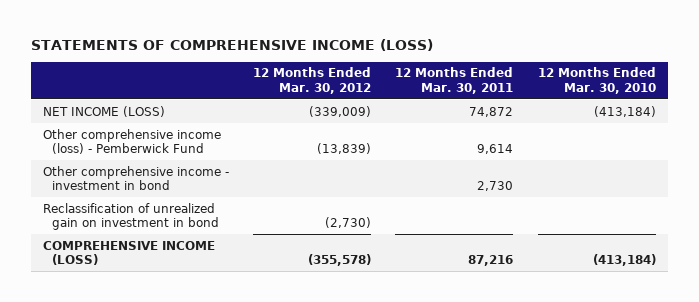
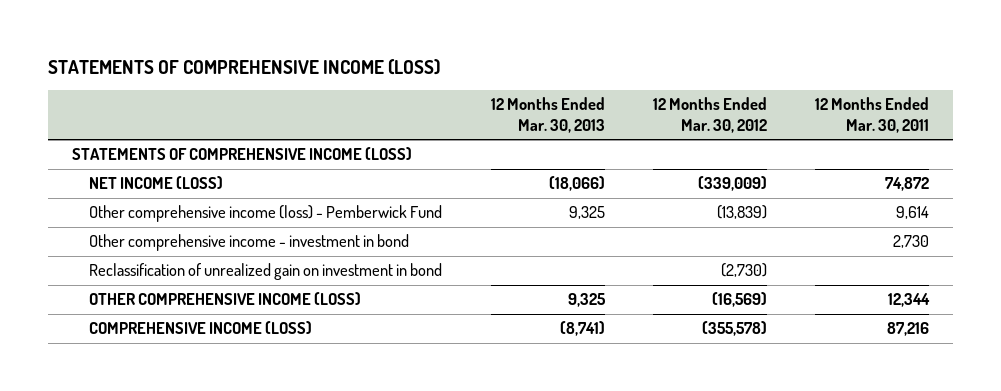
[537,67,656,94] 12 Months Ended Mar. 30, 2010 -> none
none -> [490,97,605,133] 12 Months Ended Mar. 30, 2013
none -> [72,147,413,161] STATEMENTS OF COMPREHENSIVE INCOME (LOSS)
none -> [89,292,362,306] OTHER COMPREHENSIVE INCOME (LOSS)

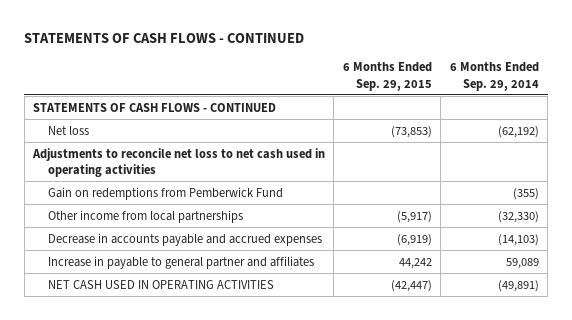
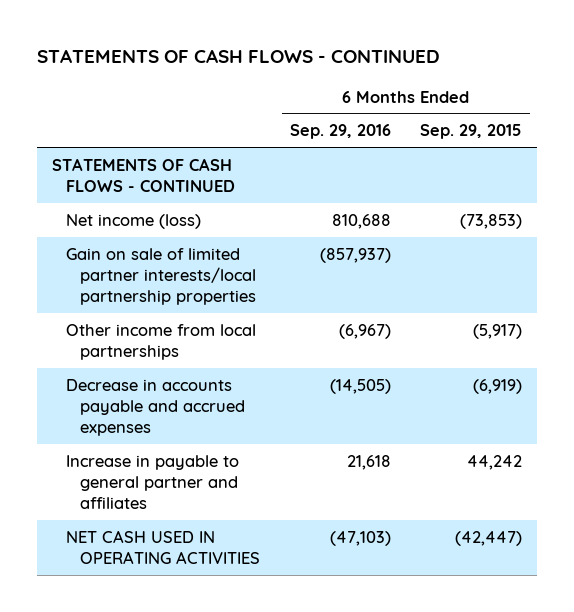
[449,62,539,91] 6 Months Ended Sep. 29, 2014 -> none
none -> [289,124,391,140] Sep. 29, 2016
[32,147,326,177] Adjustments to reconcile net loss to net cash used in operating activities -> none
[48,186,284,200] Gain on redemptions from Pemberwick Fund -> none
[48,125,90,135] Net loss -> [66,213,202,229] Net income (loss)
none -> [66,247,257,306] Gain on sale of limited partner interests/local partnership properties

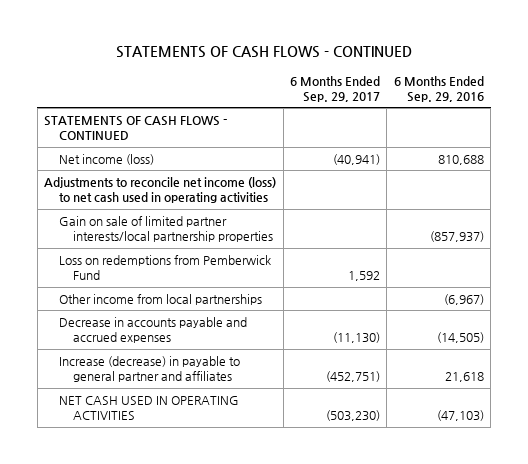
[420,124,523,140] Sep. 29, 2015 -> none
none -> [290,75,381,102] 6 Months Ended Sep. 29, 2017
none -> [44,176,277,204] Adjustments to reconcile net income (loss) to net cash used in operating activities
none -> [58,254,271,281] Loss on redemptions from Pemberwick Fund
[66,454,240,510] Increase in payable to general partner and affiliates -> [58,355,240,383] Increase (decrease) in payable to general partner and affiliates

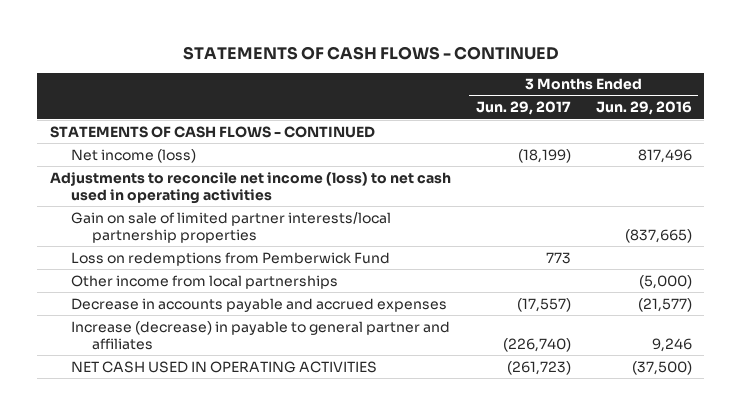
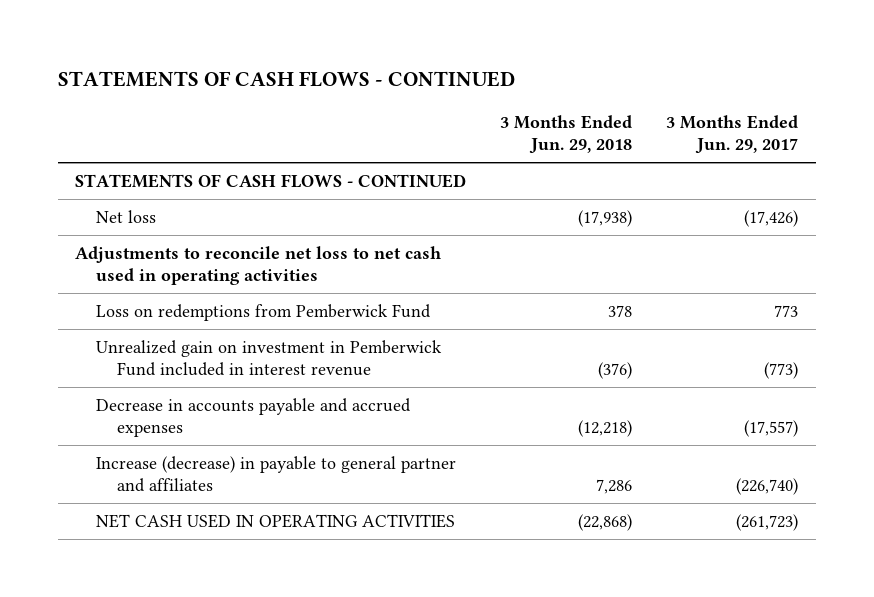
[595,101,692,116] Jun. 29, 2016 -> none
none -> [500,115,633,155] 3 Months Ended Jun. 29, 2018
[70,211,391,244] Gain on sale of limited partner interests/local partnership properties -> none
[70,148,196,163] Net income (loss) -> [96,209,157,223] Net loss
[517,148,571,163] (18,199) -> [744,209,799,227] (17,426)
[49,171,451,205] Adjustments to reconcile net income (loss) to net cash used in operating activities -> [75,245,442,285] Adjustments to reconcile net loss to net cash used in operating activities
[70,274,338,289] Other income from local partnerships -> none
none -> [96,339,443,376] Unrealized gain on investment in Pemberwick Fund included in interest revenue

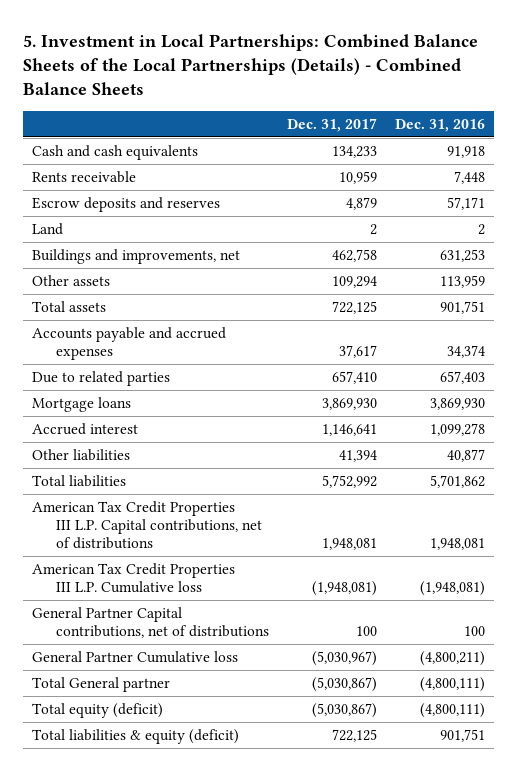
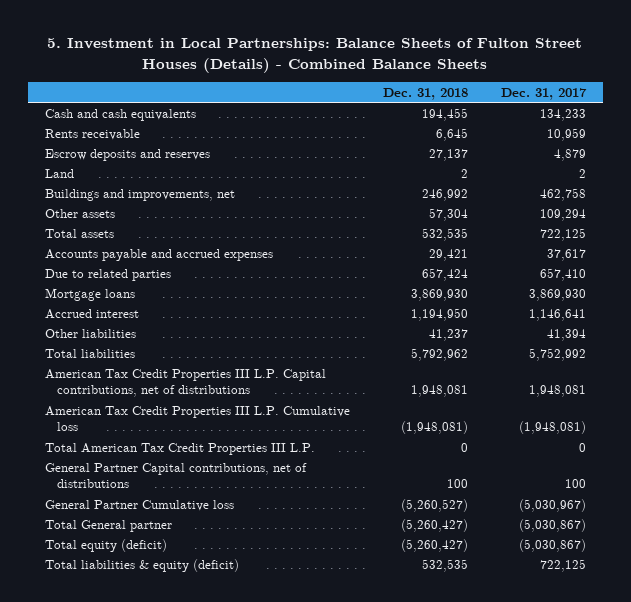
[22,34,478,96] 5. Investment in Local Partnerships: Combined Balance Sheets of the Local Partnerships (Details) - Combined Balance Sheets -> [47,38,583,73] 5. Investment in Local Partnerships: Balance Sheets of Fulton Street Houses (Details) - Combined Balance Sheets
[395,118,486,132] Dec. 31, 2016 -> none
none -> [382,87,468,100] Dec. 31, 2018
none -> [44,442,315,455] Total American Tax Credit Properties III L.P.

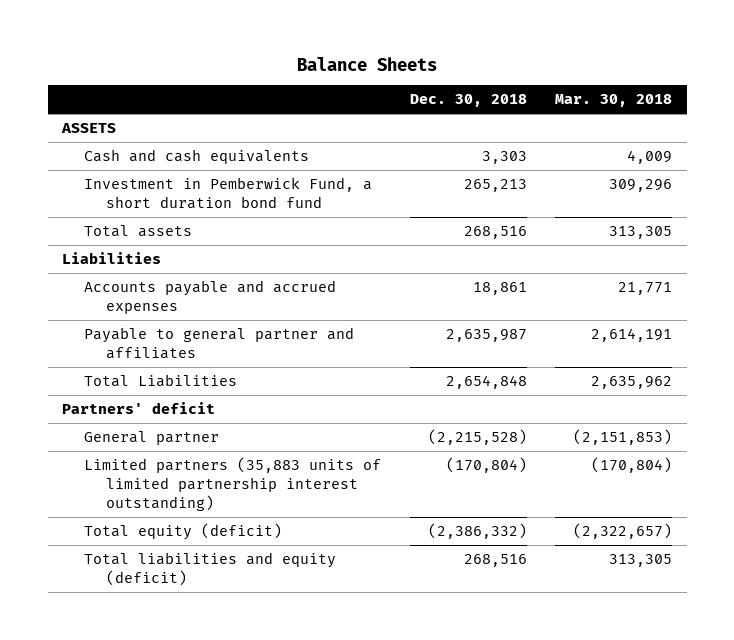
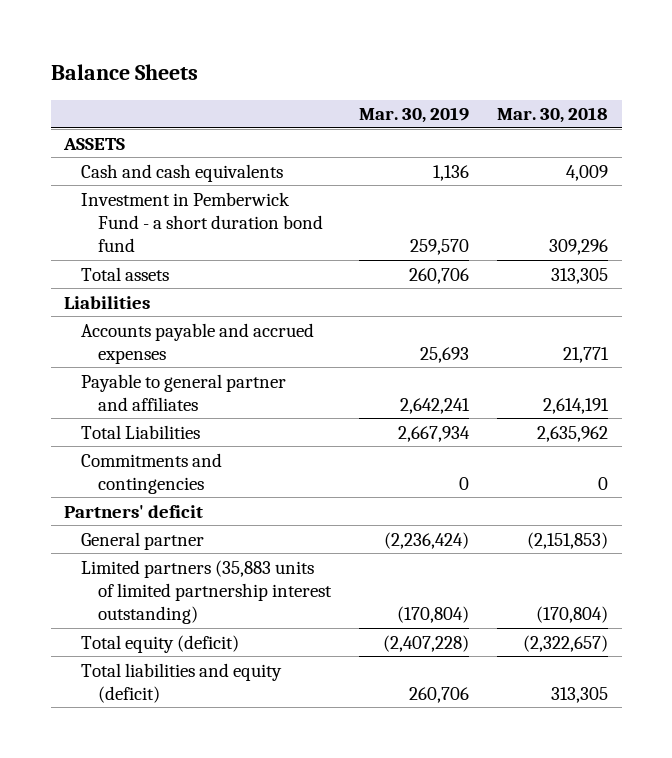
[409,94,527,108] Dec. 30, 2018 -> none
none -> [358,107,469,124] Mar. 30, 2019
[84,177,373,210] Investment in Pemberwick Fund, a short duration bond fund -> [81,191,324,253] Investment in Pemberwick Fund - a short duration bond fund
none -> [81,452,223,494] Commitments and contingencies

